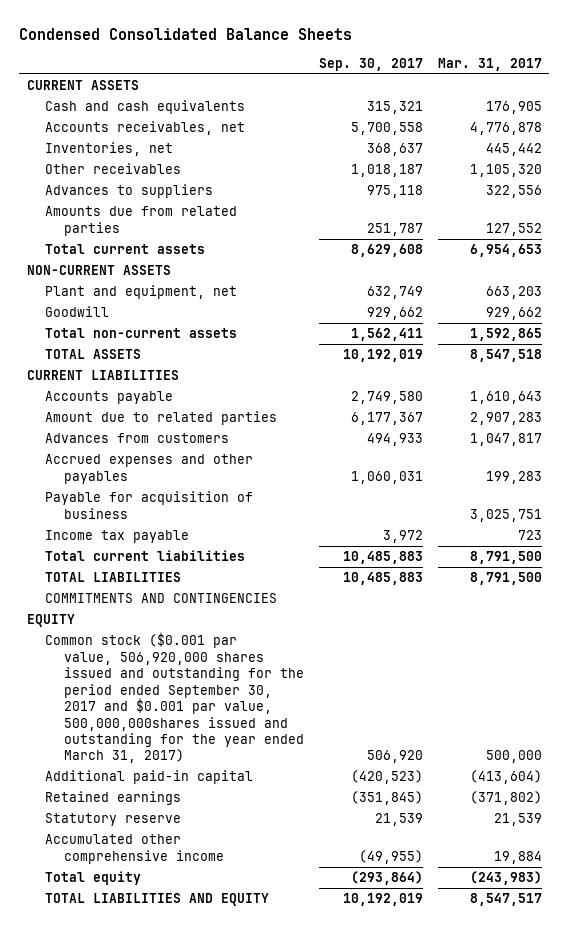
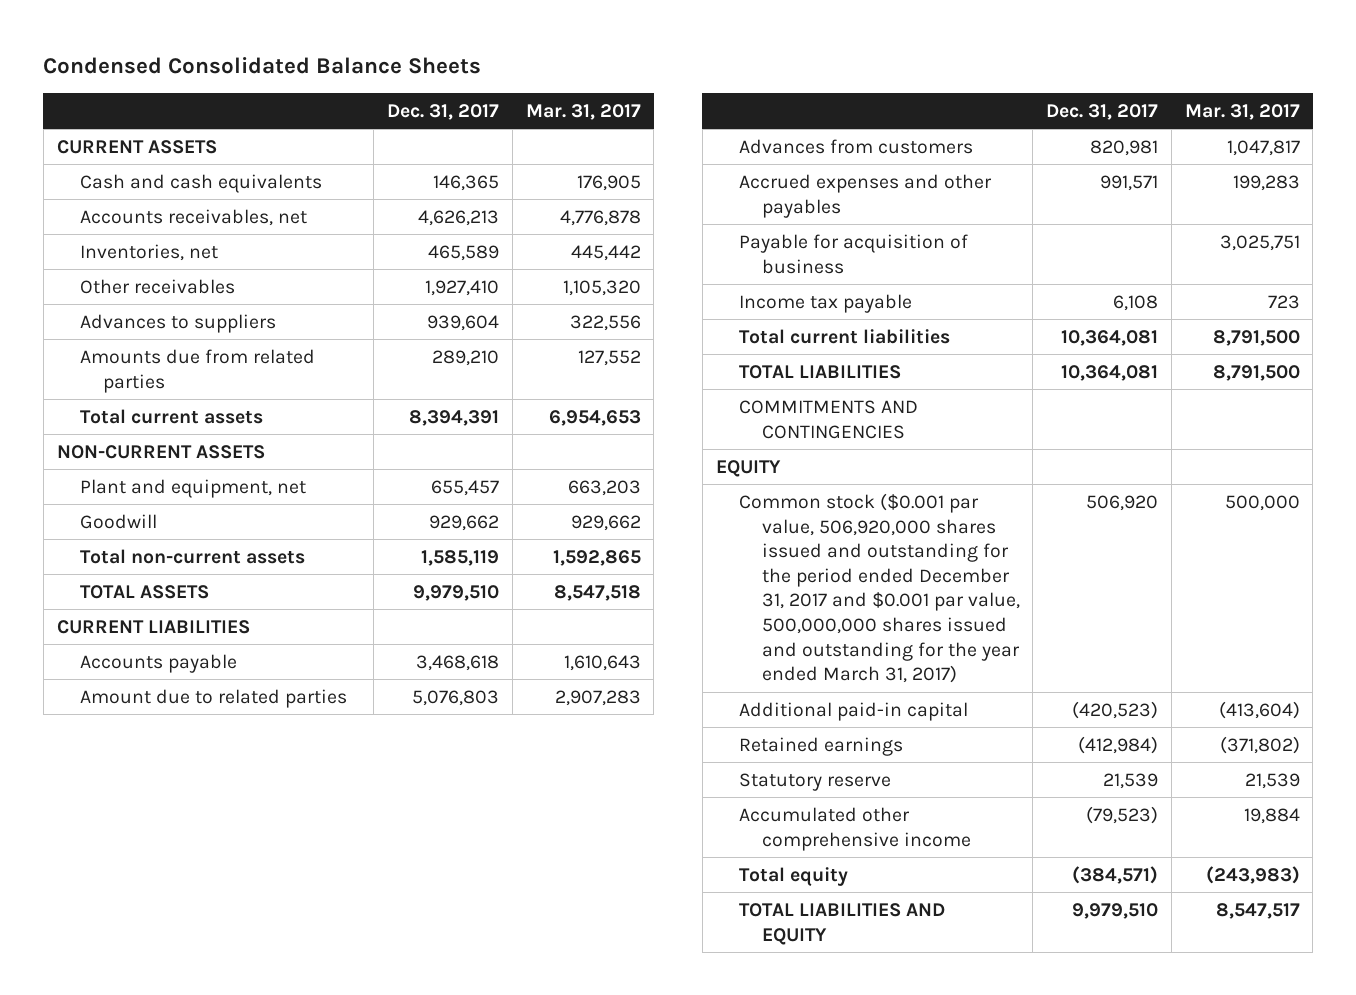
[318,58,423,72] Sep. 30, 2017 -> none
none -> [387,103,500,120] Dec. 31, 2017
[45,632,304,764] Common stock ($0.001 par value, 506,920,000 shares issued and outstanding for the period ended September 30, 2017 and $0.001 par value, 500,000,000shares issued and outstanding for the year ended March 31, 2017) -> [738,492,1020,684] Common stock ($0.001 par value, 506,920,000 shares issued and outstanding for the period ended December 31, 2017 and $0.001 par value, 500,000,000 shares issued and outstanding for the year ended March 31, 2017)

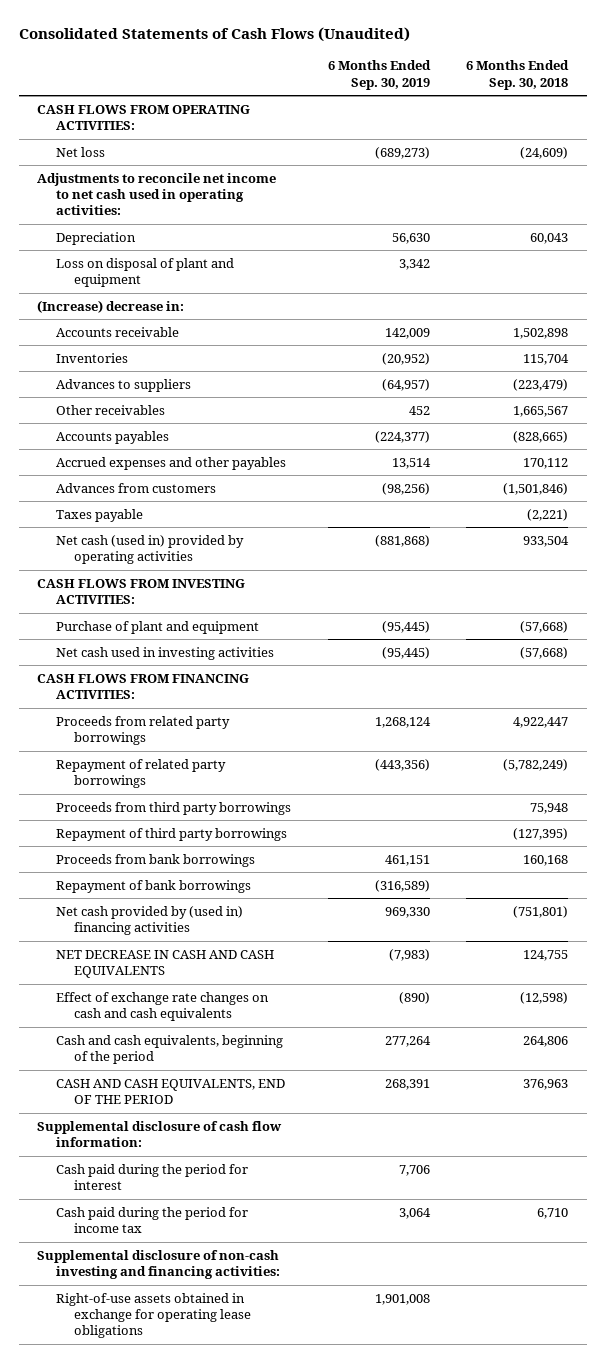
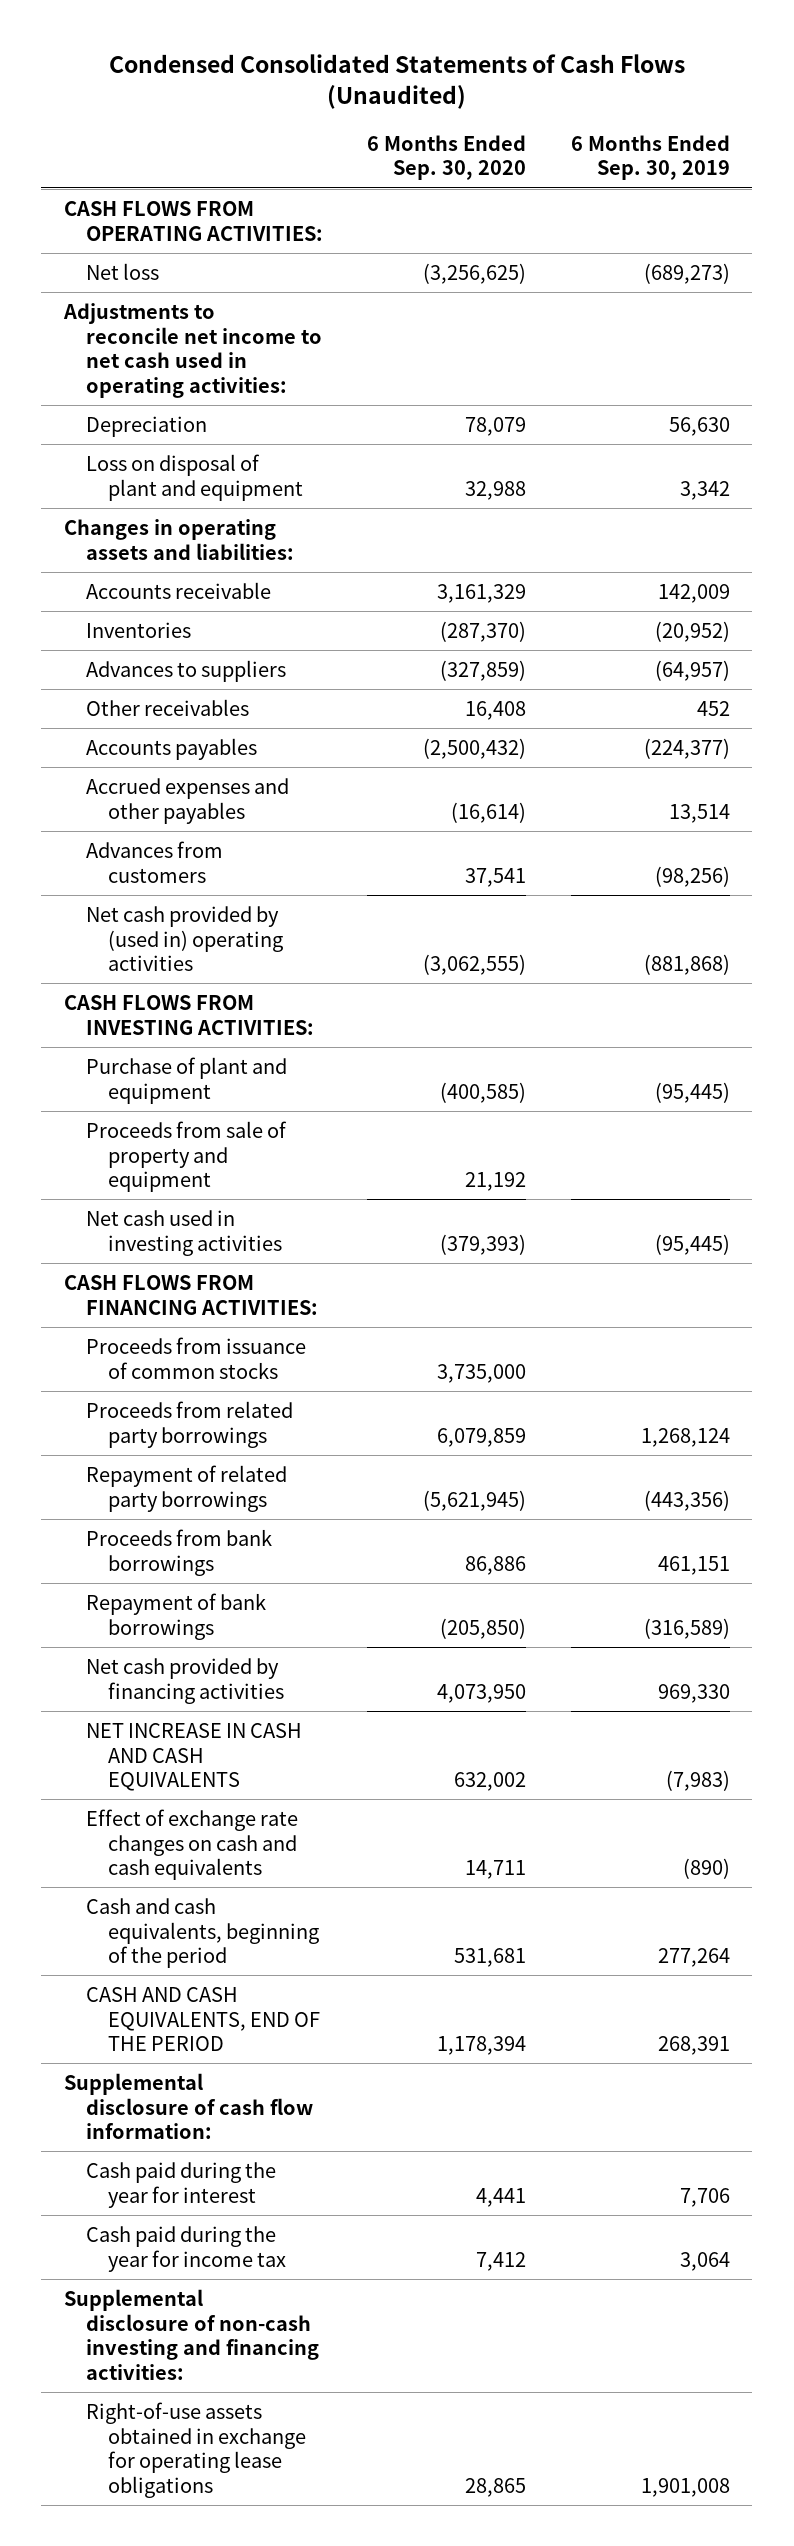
[18,27,410,43] Consolidated Statements of Cash Flows (Unaudited) -> [108,53,685,109] Condensed Consolidated Statements of Cash Flows (Unaudited)
[466,60,570,90] 6 Months Ended Sep. 30, 2018 -> none
none -> [367,134,527,181] 6 Months Ended Sep. 30, 2020
[37,299,185,313] (Increase) decrease in: -> none
none -> [63,518,294,560] Changes in operating assets and liabilities:
[55,508,143,522] Taxes payable -> none
[55,534,244,565] Net cash (used in) provided by operating activities -> [85,905,284,972] Net cash provided by (used in) operating activities
none -> [85,1120,287,1193] Proceeds from sale of property and equipment
none -> [85,1336,306,1379] Proceeds from issuance of common stocks
[55,801,291,815] Proceeds from third party borrowings -> none
[55,827,287,841] Repayment of third party borrowings -> none
[55,905,243,936] Net cash provided by (used in) financing activities -> [85,1657,285,1704] Net cash provided by financing activities
[55,949,274,979] NET DECREASE IN CASH AND CASH EQUIVALENTS -> [85,1722,302,1792] NET INCREASE IN CASH AND CASH EQUIVALENTS
[55,1163,248,1191] Cash paid during the period for interest -> [85,2161,276,2208] Cash paid during the year for interest
[55,1206,248,1234] Cash paid during the period for income tax -> [85,2225,287,2272] Cash paid during the year for income tax

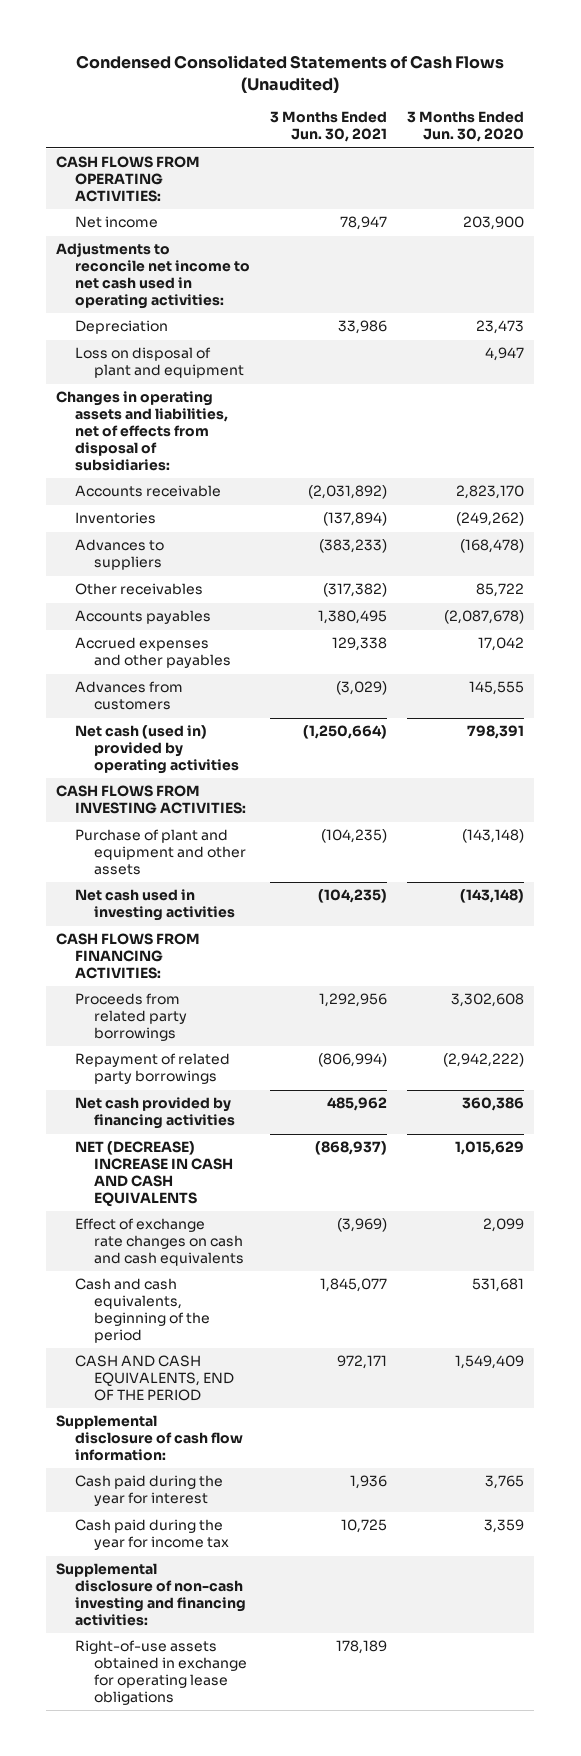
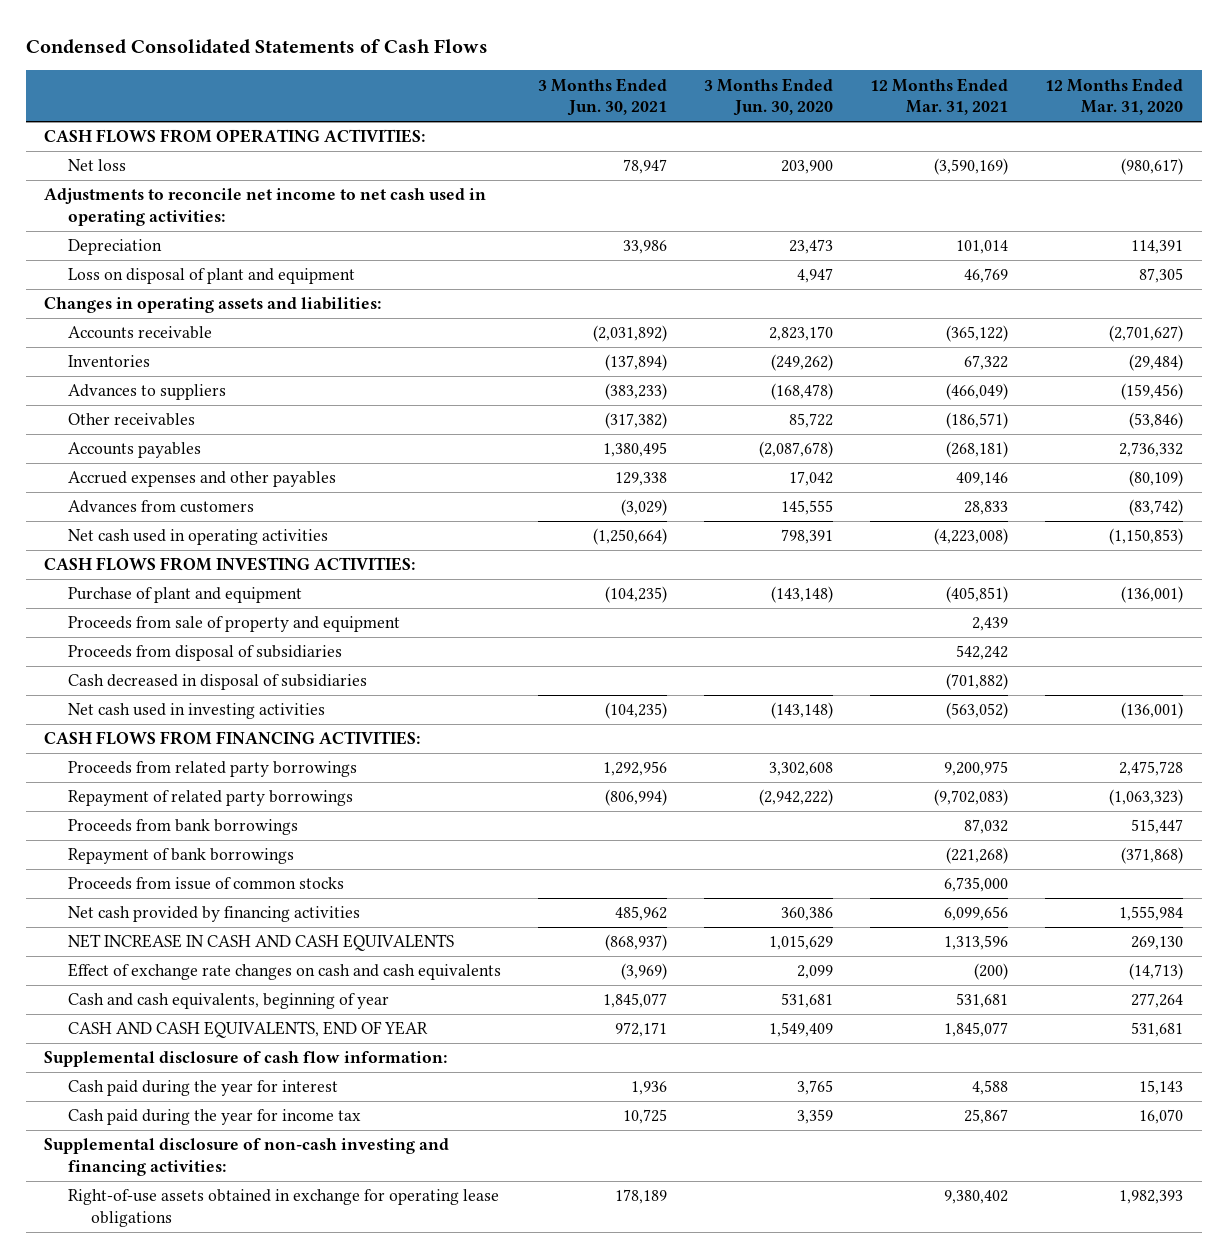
[76,55,505,93] Condensed Consolidated Statements of Cash Flows (Unaudited) -> [25,38,488,54] Condensed Consolidated Statements of Cash Flows
none -> [870,77,1009,116] 12 Months Ended Mar. 31, 2021
none -> [1045,77,1184,116] 12 Months Ended Mar. 31, 2020
[74,216,158,229] Net income -> [67,159,126,172] Net loss
[56,391,228,471] Changes in operating assets and liabilities, net of effects from disposal of subsidiaries: -> [44,297,382,314] Changes in operating assets and liabilities:
[74,725,239,775] Net cash (used in) provided by operating activities -> [67,529,328,546] Net cash used in operating activities
[74,829,246,876] Purchase of plant and equipment and other assets -> [67,587,302,604] Purchase of plant and equipment
none -> [67,616,400,633] Proceeds from sale of property and equipment
none -> [67,645,342,662] Proceeds from disposal of subsidiaries
none -> [67,674,367,691] Cash decreased in disposal of subsidiaries
none -> [67,819,298,836] Proceeds from bank borrowings
none -> [67,848,294,865] Repayment of bank borrowings
none -> [67,877,344,891] Proceeds from issue of common stocks
[74,1141,233,1207] NET (DECREASE) INCREASE IN CASH AND CASH EQUIVALENTS -> [67,934,454,952] NET INCREASE IN CASH AND CASH EQUIVALENTS
[74,1278,210,1343] Cash and cash equivalents, beginning of the period -> [67,993,389,1010] Cash and cash equivalents, beginning of year
[74,1355,234,1402] CASH AND CASH EQUIVALENTS, END OF THE PERIOD -> [67,1021,428,1039] CASH AND CASH EQUIVALENTS, END OF YEAR

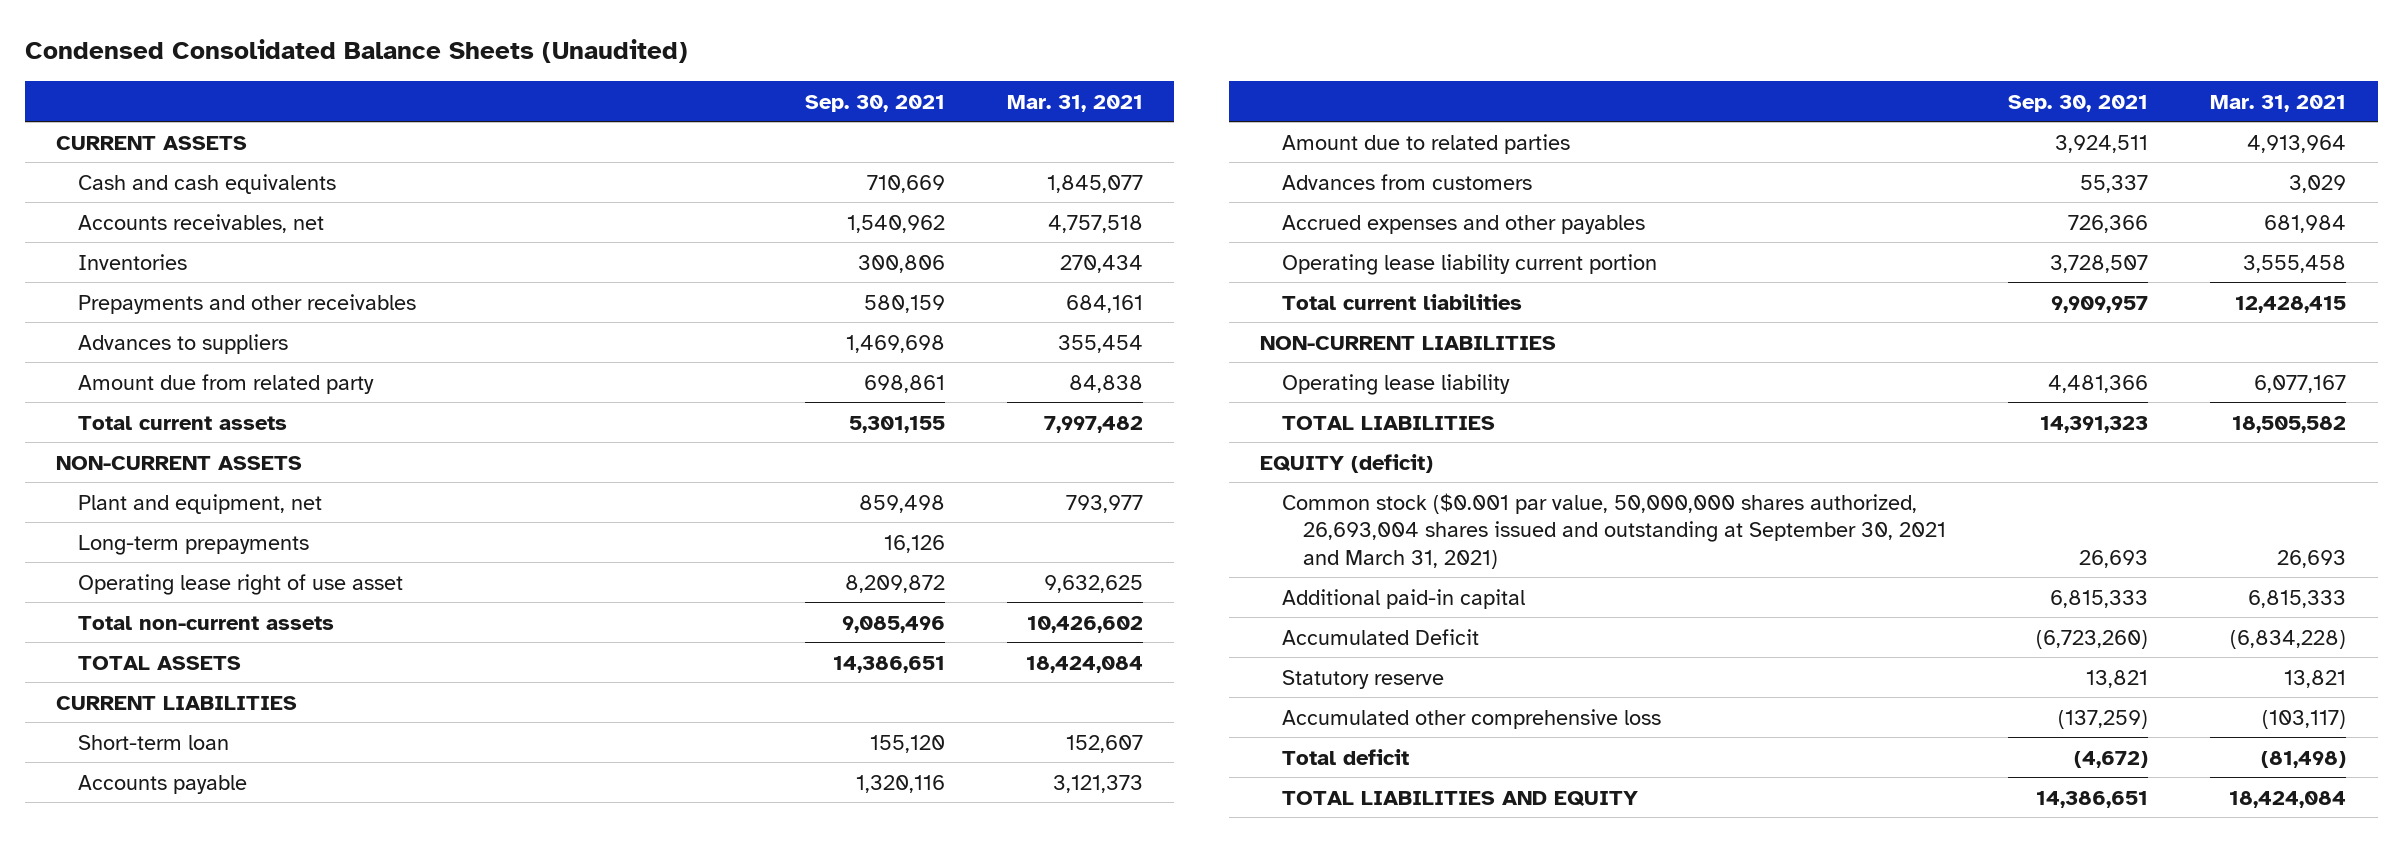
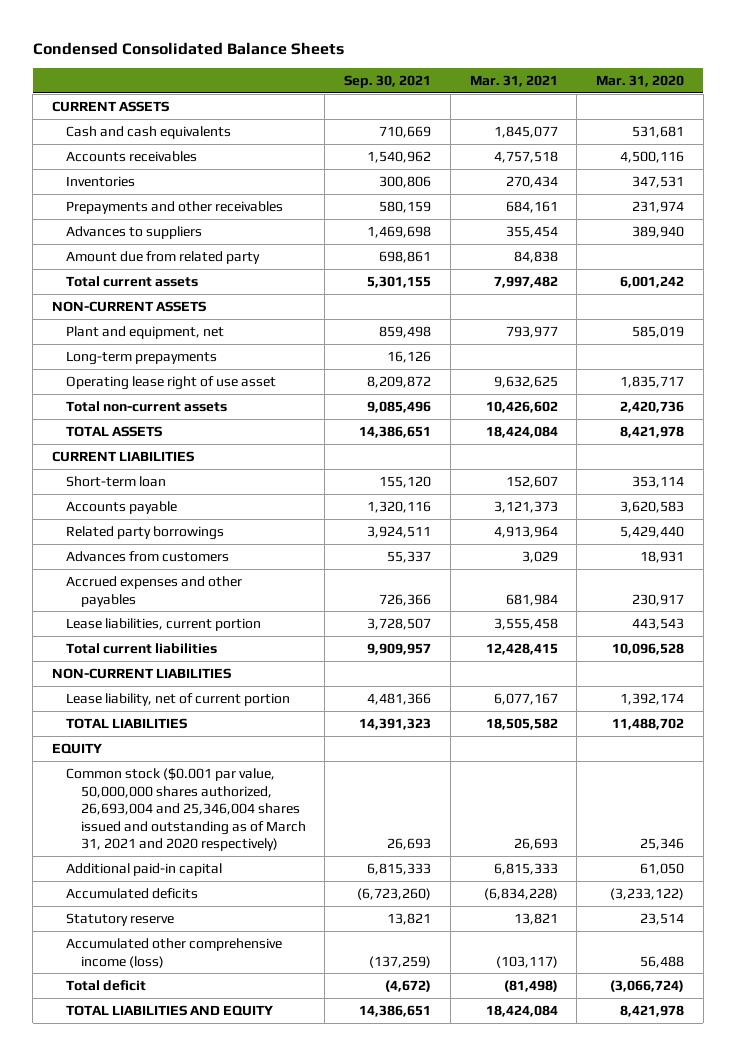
[25,39,689,64] Condensed Consolidated Balance Sheets (Unaudited) -> [32,41,344,55] Condensed Consolidated Balance Sheets
none -> [596,74,685,87] Mar. 31, 2020
[77,213,324,233] Accounts receivables, net -> [66,150,198,162] Accounts receivables
[1281,133,1570,154] Amount due to related parties -> [66,525,225,540] Related party borrowings
[1281,253,1657,275] Operating lease liability current portion -> [66,617,262,631] Lease liabilities, current portion
[1281,373,1510,395] Operating lease liability -> [66,692,291,706] Lease liability, net of current portion
[1259,453,1433,473] EQUITY (deficit) -> [51,742,102,754] EQUITY
[1281,492,1947,569] Common stock ($0.001 par value, 50,000,000 shares authorized, 26,693,004 shares issued and outstanding at September 30, 2021 and March 31, 2021) -> [66,767,306,852] Common stock ($0.001 par value, 50,000,000 shares authorized, 26,693,004 and 25,346,004 shares issued and outstanding as of March 31, 2021 and 2020 respectively)
[1281,628,1479,645] Accumulated Deficit -> [66,887,199,899] Accumulated deficits
[1281,708,1661,729] Accumulated other comprehensive loss -> [66,937,283,968] Accumulated other comprehensive income (loss)

